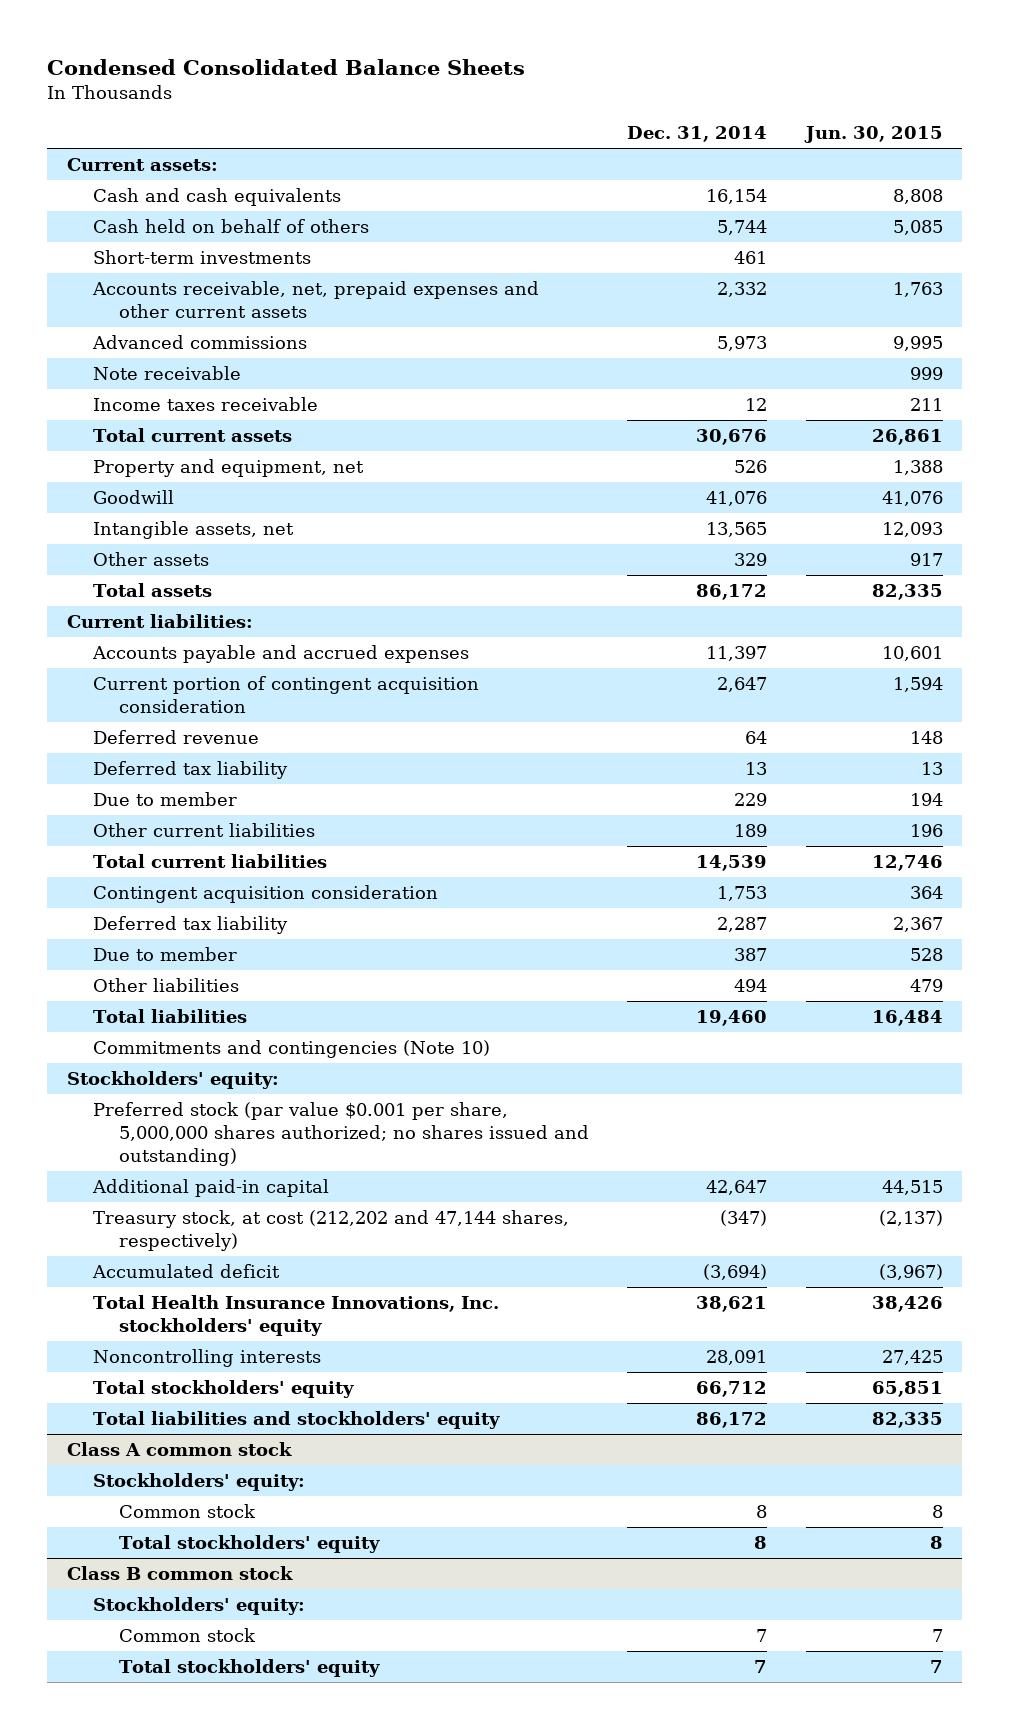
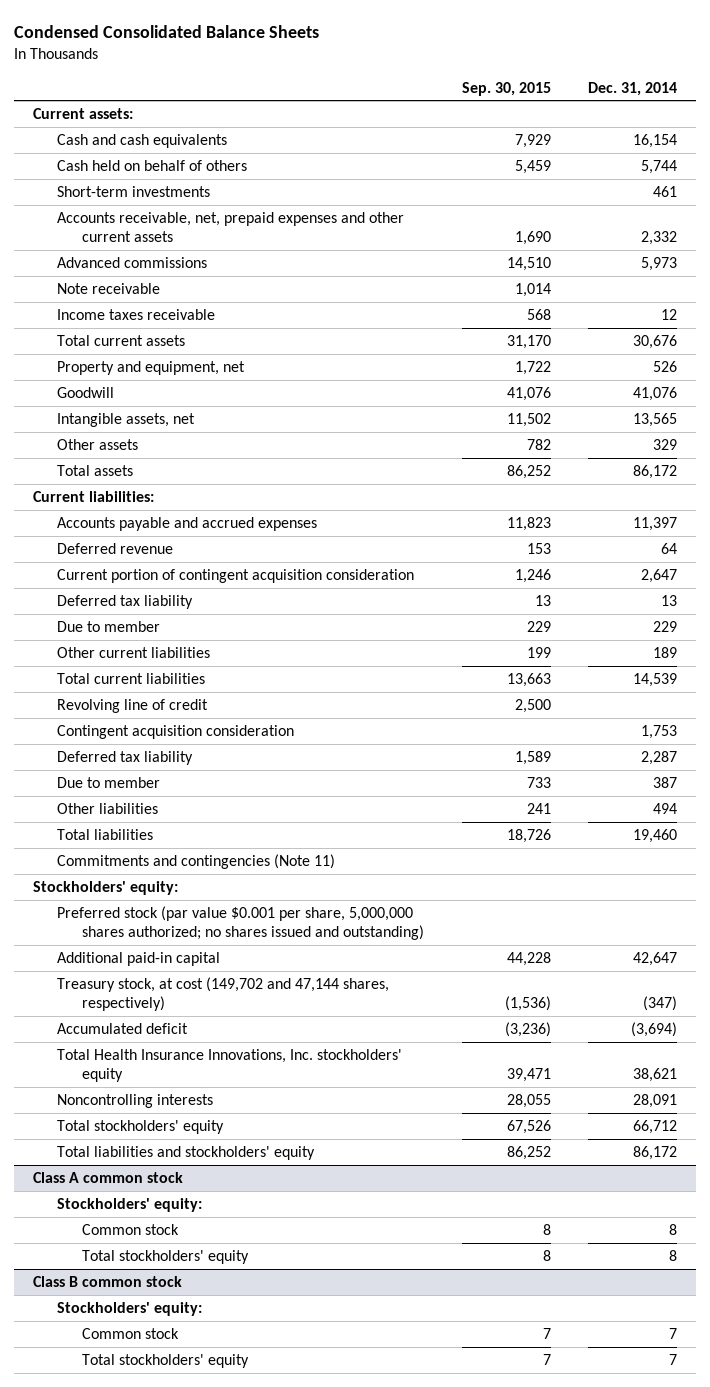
[803,126,943,144] Jun. 30, 2015 -> none
none -> [461,81,551,96] Sep. 30, 2015
[92,675,479,714] Current portion of contingent acquisition consideration -> [57,568,415,583] Current portion of contingent acquisition consideration
none -> [57,698,209,713] Revolving line of credit
[92,1039,490,1058] Commitments and contingencies (Note 10) -> [57,853,336,869] Commitments and contingencies (Note 11)
[92,1209,569,1252] Treasury stock, at cost (212,202 and 47,144 shares, respectively) -> [57,976,390,1012] Treasury stock, at cost (149,702 and 47,144 shares, respectively)

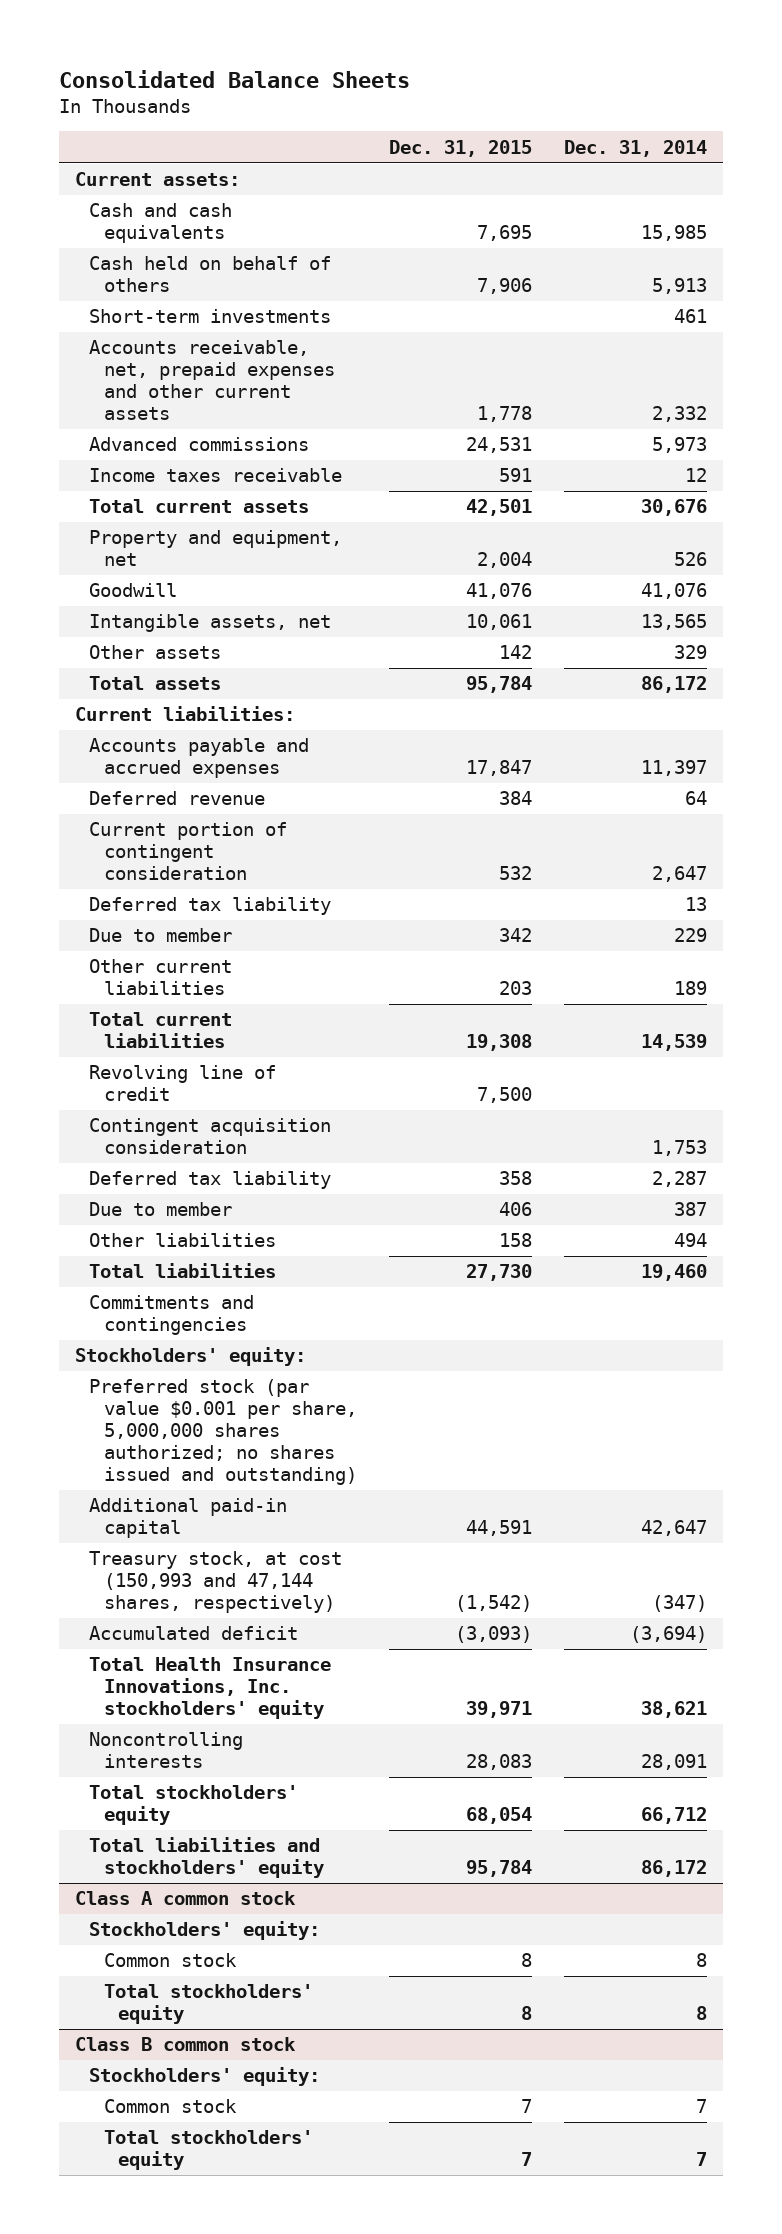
[14,25,320,39] Condensed Consolidated Balance Sheets -> [59,69,411,88] Consolidated Balance Sheets
[461,81,551,96] Sep. 30, 2015 -> none
none -> [388,139,532,157] Dec. 31, 2015
[633,133,678,148] 16,154 -> [640,225,707,242] 15,985
[641,159,678,174] 5,744 -> [651,278,707,295] 5,913
[57,282,161,294] Note receivable -> none
[57,568,415,583] Current portion of contingent acquisition consideration -> [89,822,288,881] Current portion of contingent consideration
[57,853,336,869] Commitments and contingencies (Note 11) -> [89,1295,255,1336] Commitments and contingencies
[57,976,390,1012] Treasury stock, at cost (149,702 and 47,144 shares, respectively) -> [89,1551,343,1614] Treasury stock, at cost (150,993 and 47,144 shares, respectively)

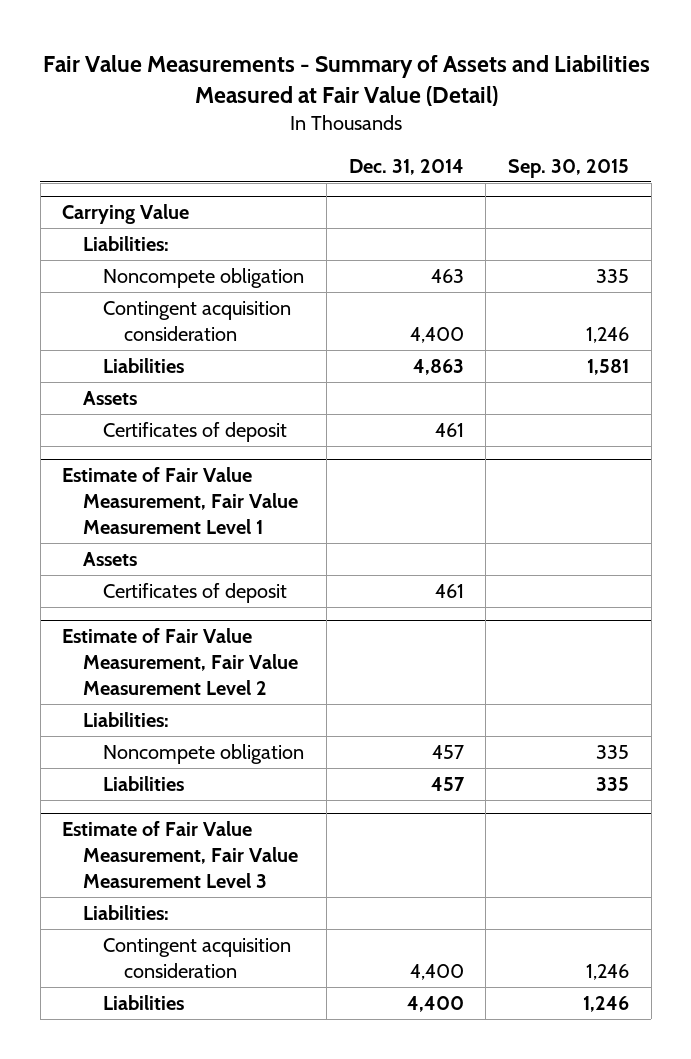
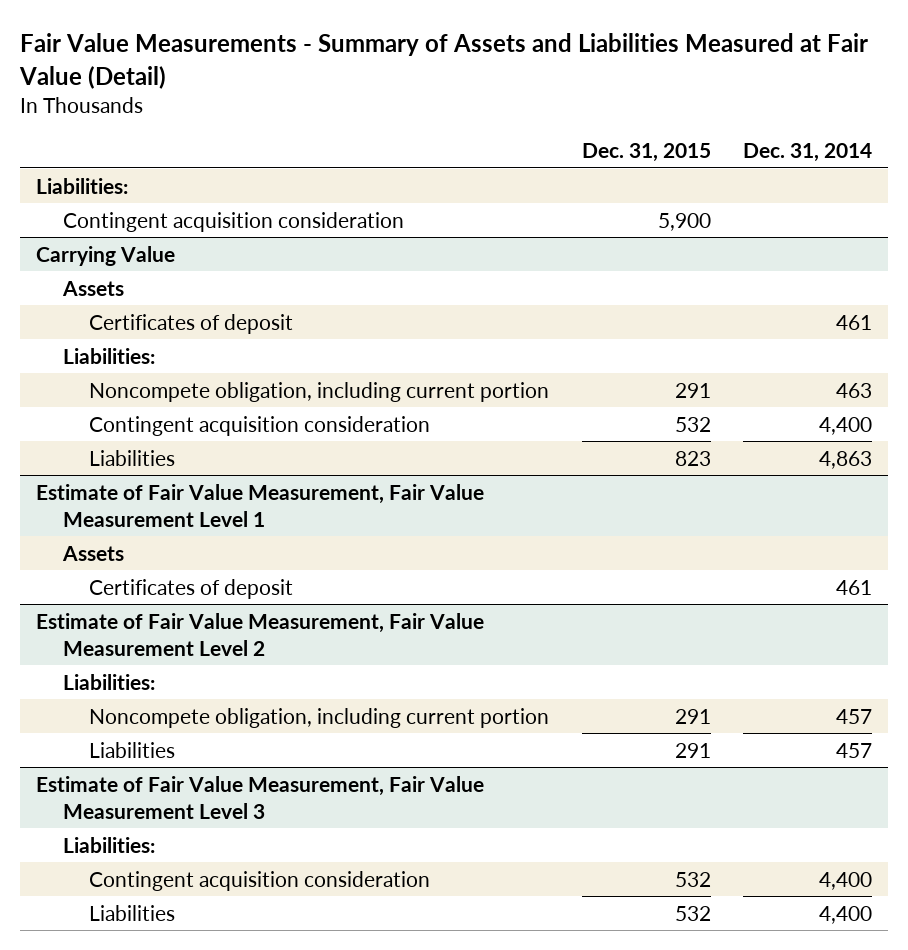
[507,159,629,179] Sep. 30, 2015 -> none
none -> [581,143,711,163] Dec. 31, 2015
none -> [36,177,129,194] Liabilities:
none -> [62,211,404,232] Contingent acquisition consideration
[82,390,137,405] Assets -> [61,280,124,296] Assets
[103,421,288,442] Certificates of deposit -> [89,313,294,334] Certificates of deposit
[103,267,305,288] Noncompete obligation -> [89,381,550,402] Noncompete obligation, including current portion
[103,743,305,764] Noncompete obligation -> [89,707,550,728] Noncompete obligation, including current portion

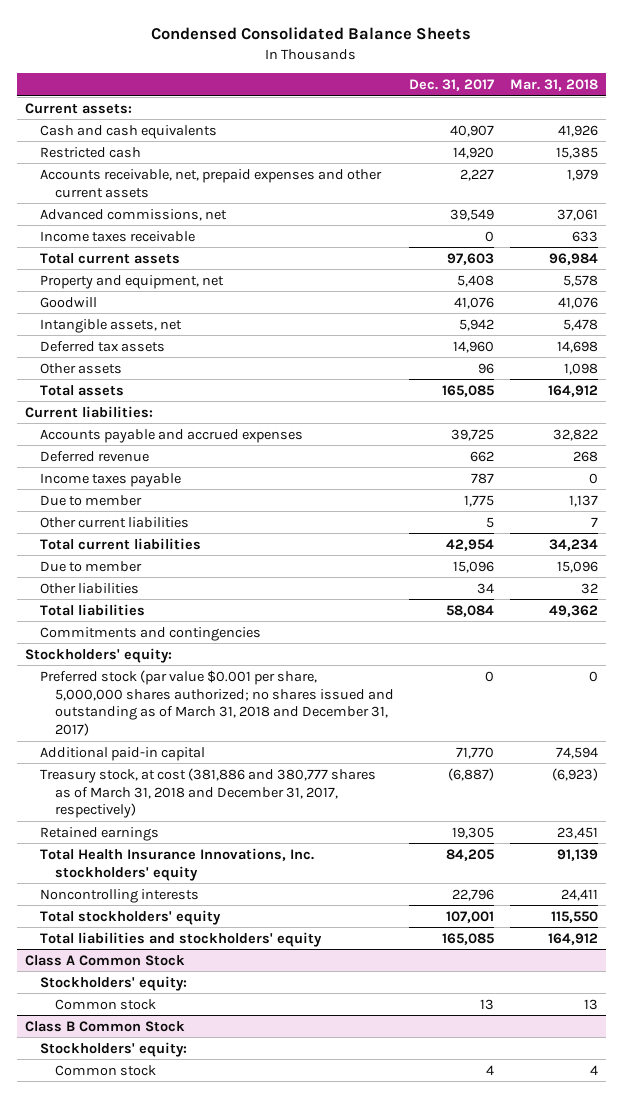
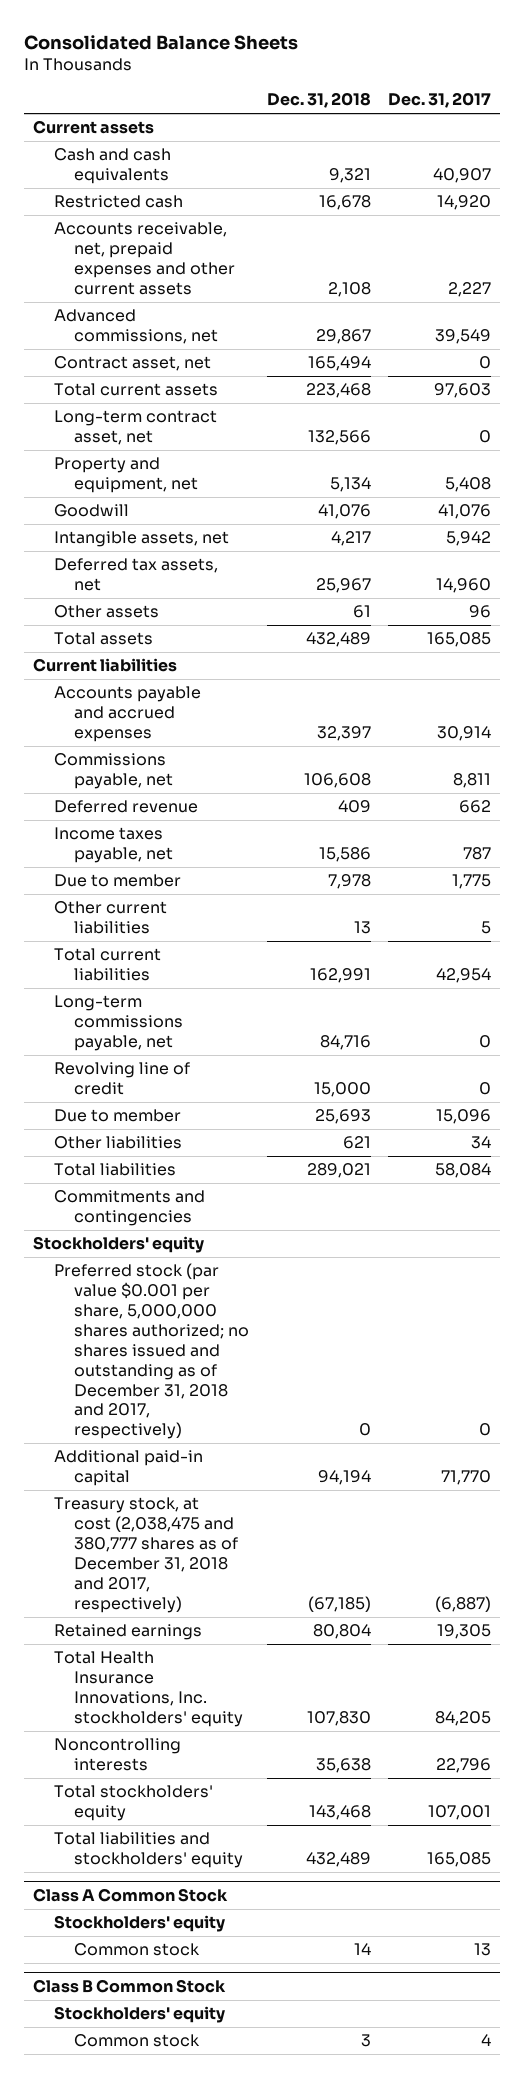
[151,27,472,41] Condensed Consolidated Balance Sheets -> [24,34,299,50] Consolidated Balance Sheets
[510,78,599,91] Mar. 31, 2018 -> none
none -> [266,92,371,109] Dec. 31, 2018
[24,102,132,114] Current assets: -> [33,120,155,135] Current assets
[39,230,195,242] Income taxes receivable -> none
none -> [53,356,211,372] Contract asset, net
none -> [53,410,217,446] Long-term contract asset, net
[39,340,165,352] Deferred tax assets -> [53,558,218,592] Deferred tax assets, net
[24,405,153,418] Current liabilities: -> [33,658,178,673] Current liabilities
[451,428,495,441] 39,725 -> [437,726,492,742] 30,914
none -> [53,753,174,790] Commissions payable, net
[39,472,181,487] Income taxes payable -> [53,827,174,864] Income taxes payable, net
none -> [53,995,184,1052] Long-term commissions payable, net
none -> [53,1062,190,1096] Revolving line of credit
[24,647,172,663] Stockholders' equity: -> [33,1236,205,1254] Stockholders' equity
[39,669,394,737] Preferred stock (par value $0.001 per share, 5,000,000 shares authorized; no shares issued and outstanding as of March 31, 2018 and December 31, 2017) -> [53,1263,250,1440] Preferred stock (par value $0.001 per share, 5,000,000 shares authorized; no shares issued and outstanding as of December 31, 2018 and 2017, respectively)
[39,767,376,819] Treasury stock, at cost (381,886 and 380,777 shares as of March 31, 2018 and December 31, 2017, respectively) -> [53,1497,239,1613] Treasury stock, at cost (2,038,475 and 380,777 shares as of December 31, 2018 and 2017, respectively)
[39,975,187,991] Stockholders' equity: -> [53,1915,225,1933] Stockholders' equity
[39,1041,187,1057] Stockholders' equity: -> [53,2006,225,2024] Stockholders' equity

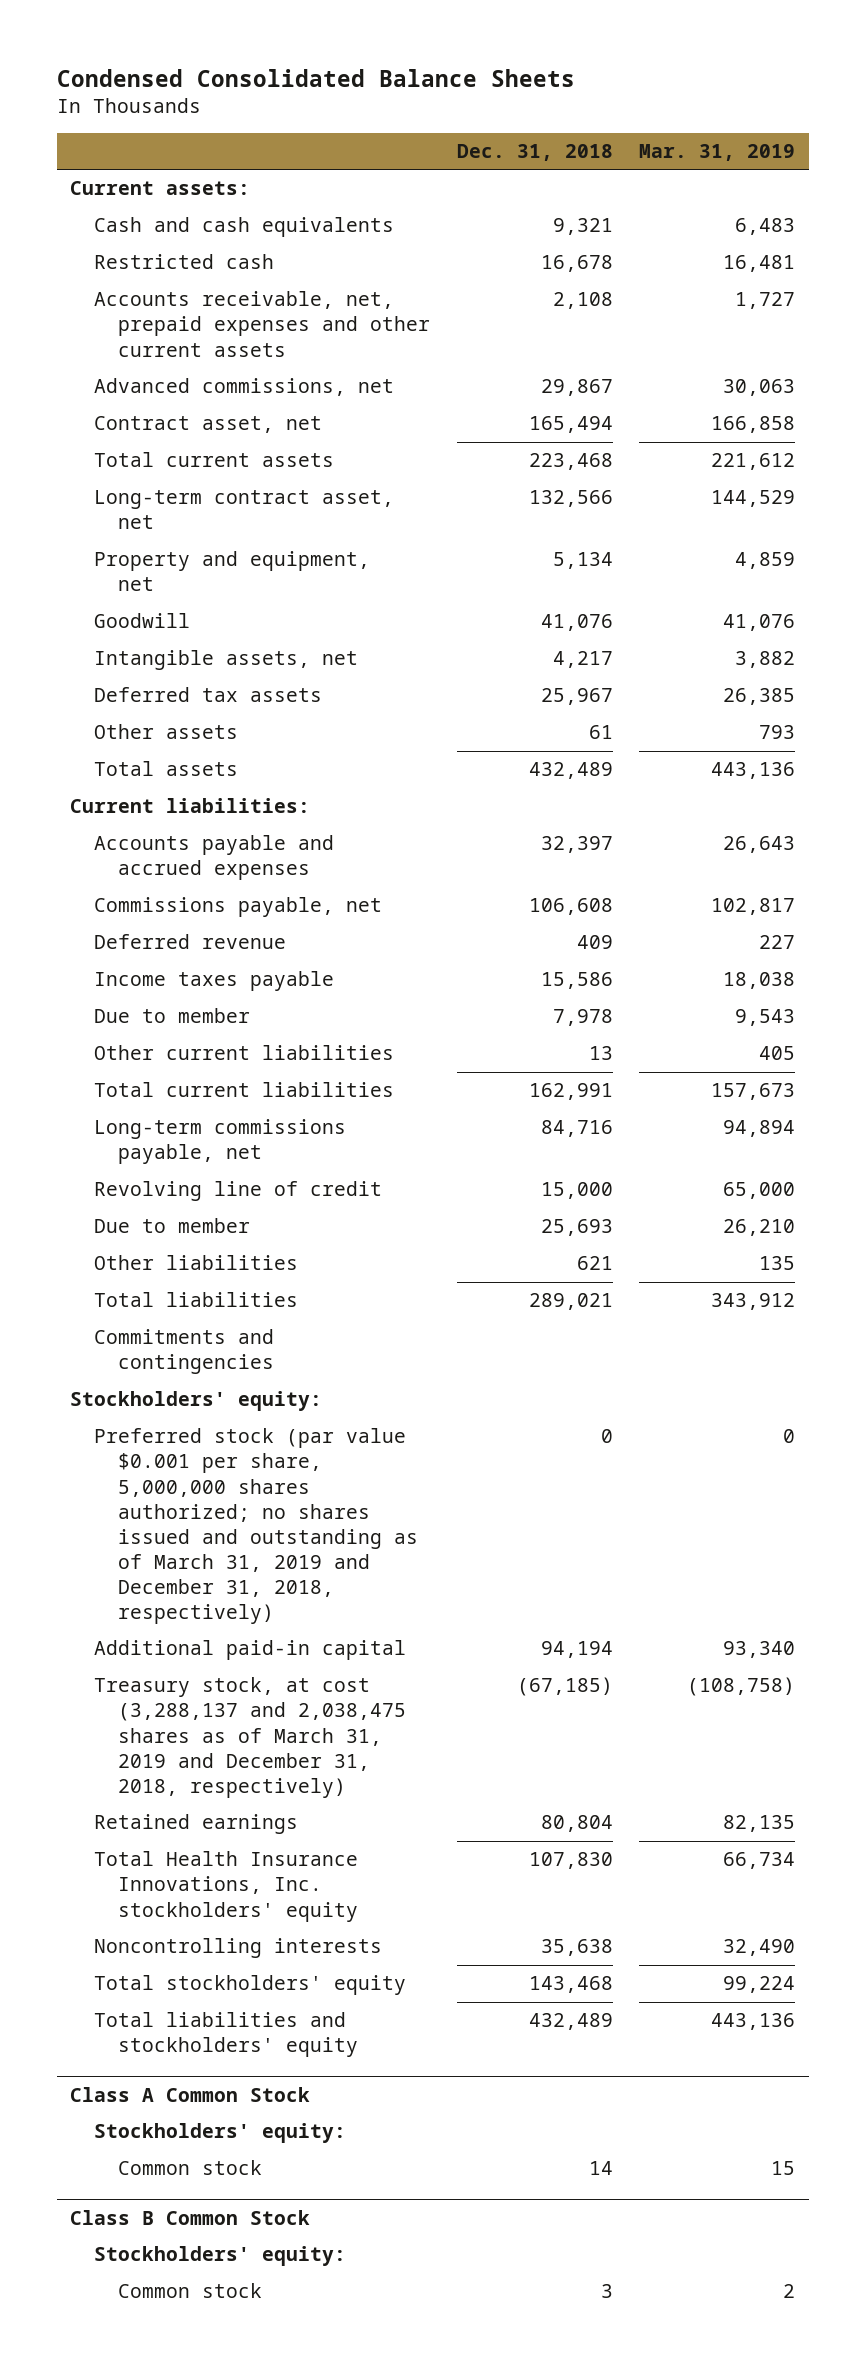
[24,34,299,50] Consolidated Balance Sheets -> [57,69,576,88] Condensed Consolidated Balance Sheets
[388,92,492,109] Dec. 31, 2017 -> none
none -> [639,144,796,162] Mar. 31, 2019
[33,120,155,135] Current assets -> [70,181,251,196] Current assets:
[53,558,218,592] Deferred tax assets, net -> [94,687,323,703] Deferred tax assets
[33,658,178,673] Current liabilities -> [70,798,311,814] Current liabilities:
[53,827,174,864] Income taxes payable, net -> [94,971,335,992] Income taxes payable
[33,1236,205,1254] Stockholders' equity -> [70,1391,323,1412] Stockholders' equity:
[53,1263,250,1440] Preferred stock (par value $0.001 per share, 5,000,000 shares authorized; no shares issued and outstanding as of December 31, 2018 and 2017, respectively) -> [94,1428,418,1625] Preferred stock (par value $0.001 per share, 5,000,000 shares authorized; no shares issued and outstanding as of March 31, 2019 and December 31, 2018, respectively)
[53,1497,239,1613] Treasury stock, at cost (2,038,475 and 380,777 shares as of December 31, 2018 and 2017, respectively) -> [94,1677,406,1798] Treasury stock, at cost (3,288,137 and 2,038,475 shares as of March 31, 2019 and December 31, 2018, respectively)
[53,1915,225,1933] Stockholders' equity -> [94,2123,347,2144] Stockholders' equity:
[53,2006,225,2024] Stockholders' equity -> [94,2246,347,2267] Stockholders' equity:

